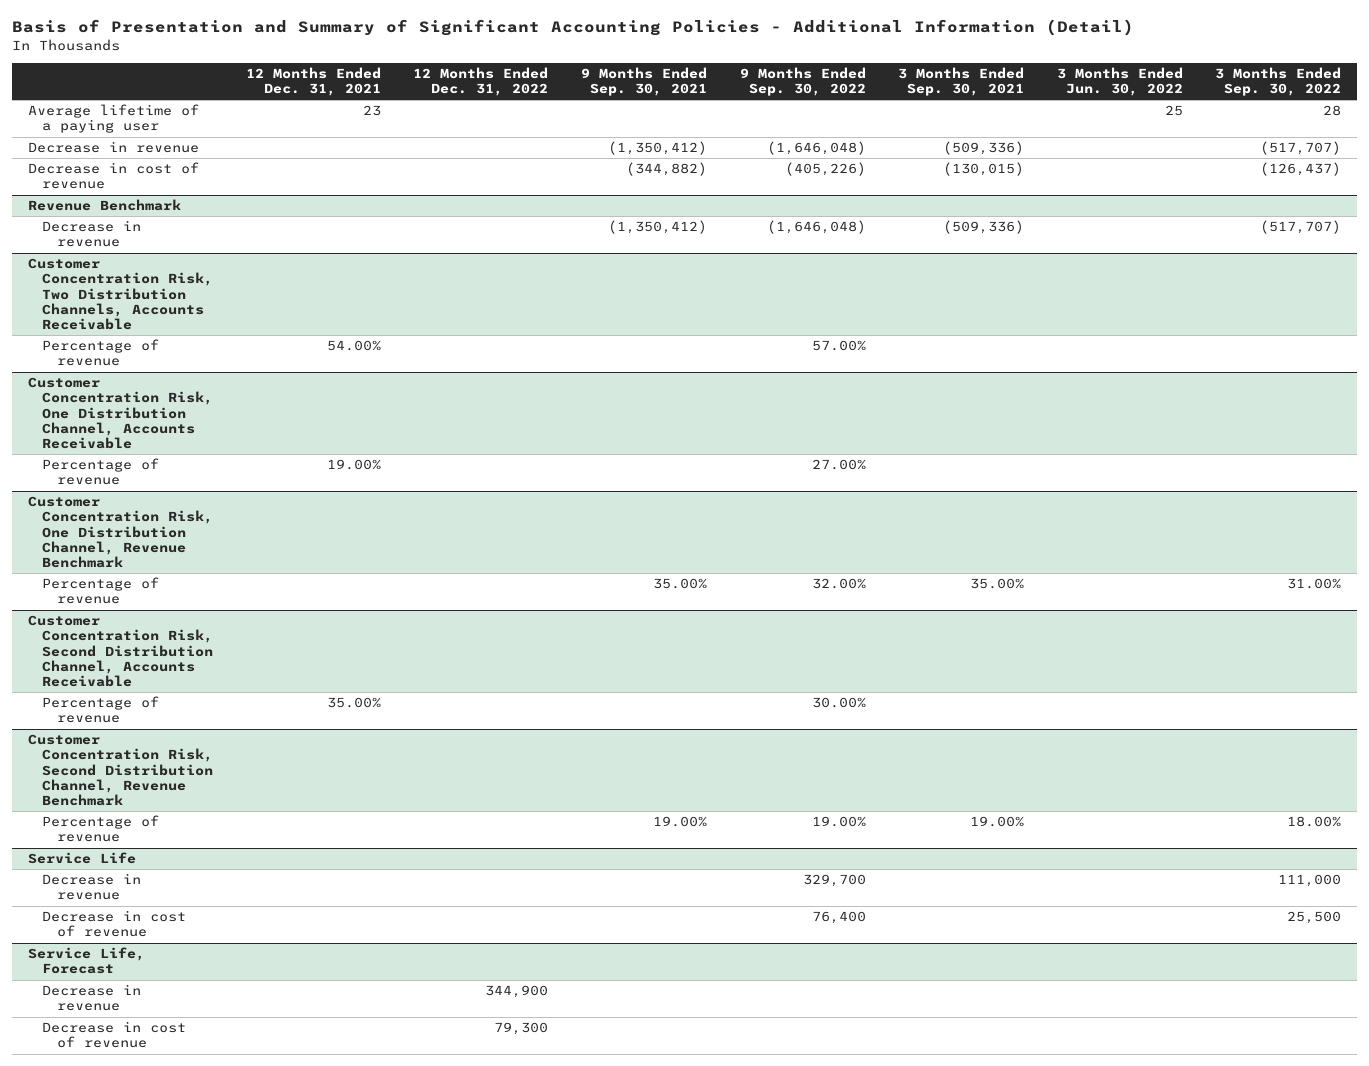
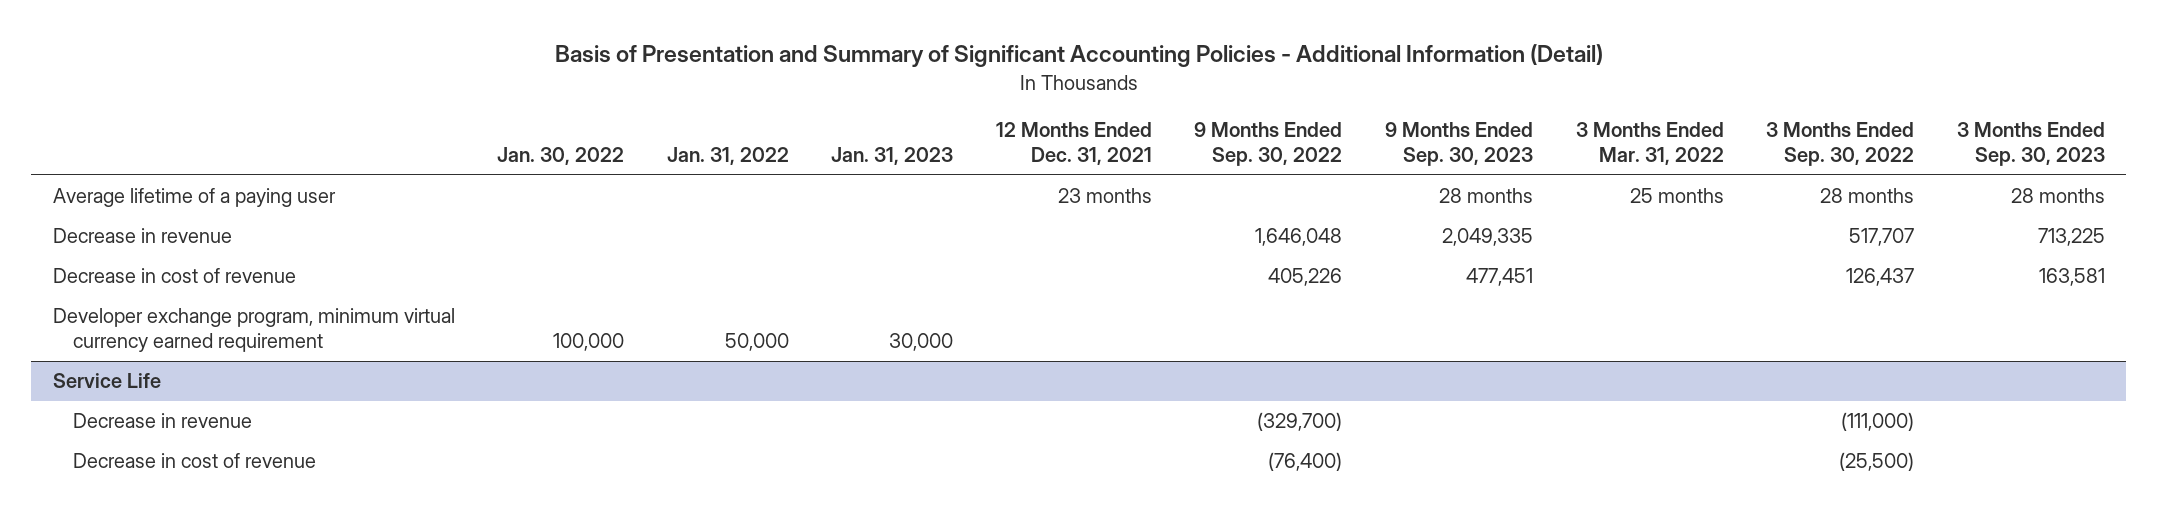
[413,67,549,97] 12 Months Ended Dec. 31, 2022 -> none
[580,67,707,97] 9 Months Ended Sep. 30, 2021 -> none
[898,67,1025,97] 3 Months Ended Sep. 30, 2021 -> none
[1056,67,1183,97] 3 Months Ended Jun. 30, 2022 -> none
none -> [497,146,625,165] Jan. 30, 2022
none -> [666,146,789,165] Jan. 31, 2022
none -> [831,146,954,165] Jan. 31, 2023
none -> [1384,121,1533,166] 9 Months Ended Sep. 30, 2023
none -> [1575,121,1724,165] 3 Months Ended Mar. 31, 2022
none -> [1956,121,2105,166] 3 Months Ended Sep. 30, 2023
[28,199,182,212] Revenue Benchmark -> none
[42,220,142,248] Decrease in revenue -> none
[28,258,214,331] Customer Concentration Risk, Two Distribution Channels, Accounts Receivable -> none
[42,339,160,367] Percentage of revenue -> none
[28,377,214,450] Customer Concentration Risk, One Distribution Channel, Accounts Receivable -> none
[42,458,160,486] Percentage of revenue -> none
[28,496,214,569] Customer Concentration Risk, One Distribution Channel, Revenue Benchmark -> none
[42,577,160,605] Percentage of revenue -> none
[28,615,214,688] Customer Concentration Risk, Second Distribution Channel, Accounts Receivable -> none
[42,696,160,724] Percentage of revenue -> none
[28,734,214,807] Customer Concentration Risk, Second Distribution Channel, Revenue Benchmark -> none
[42,815,160,843] Percentage of revenue -> none
[362,105,381,117] 23 -> [1057,188,1152,204] 23 months
[1323,105,1342,117] 28 -> [1820,188,1915,204] 28 months
[766,141,866,156] (1,646,048) -> [1255,228,1343,247] 1,646,048
[1260,141,1342,156] (517,707) -> [1849,228,1915,247] 517,707
[784,162,866,177] (405,226) -> [1268,268,1343,287] 405,226
[1260,162,1342,177] (126,437) -> [1846,268,1915,287] 126,437
none -> [52,308,455,353] Developer exchange program, minimum virtual currency earned requirement
[28,947,146,975] Service Life, Forecast -> none
[42,984,142,1012] Decrease in revenue -> none
[42,1021,187,1049] Decrease in cost of revenue -> none
[802,874,866,888] 329,700 -> [1257,412,1343,432] (329,700)
[1278,874,1342,888] 111,000 -> [1841,412,1915,432] (111,000)
[811,911,866,925] 76,400 -> [1268,452,1343,472] (76,400)
[1287,911,1342,925] 25,500 -> [1839,452,1915,472] (25,500)

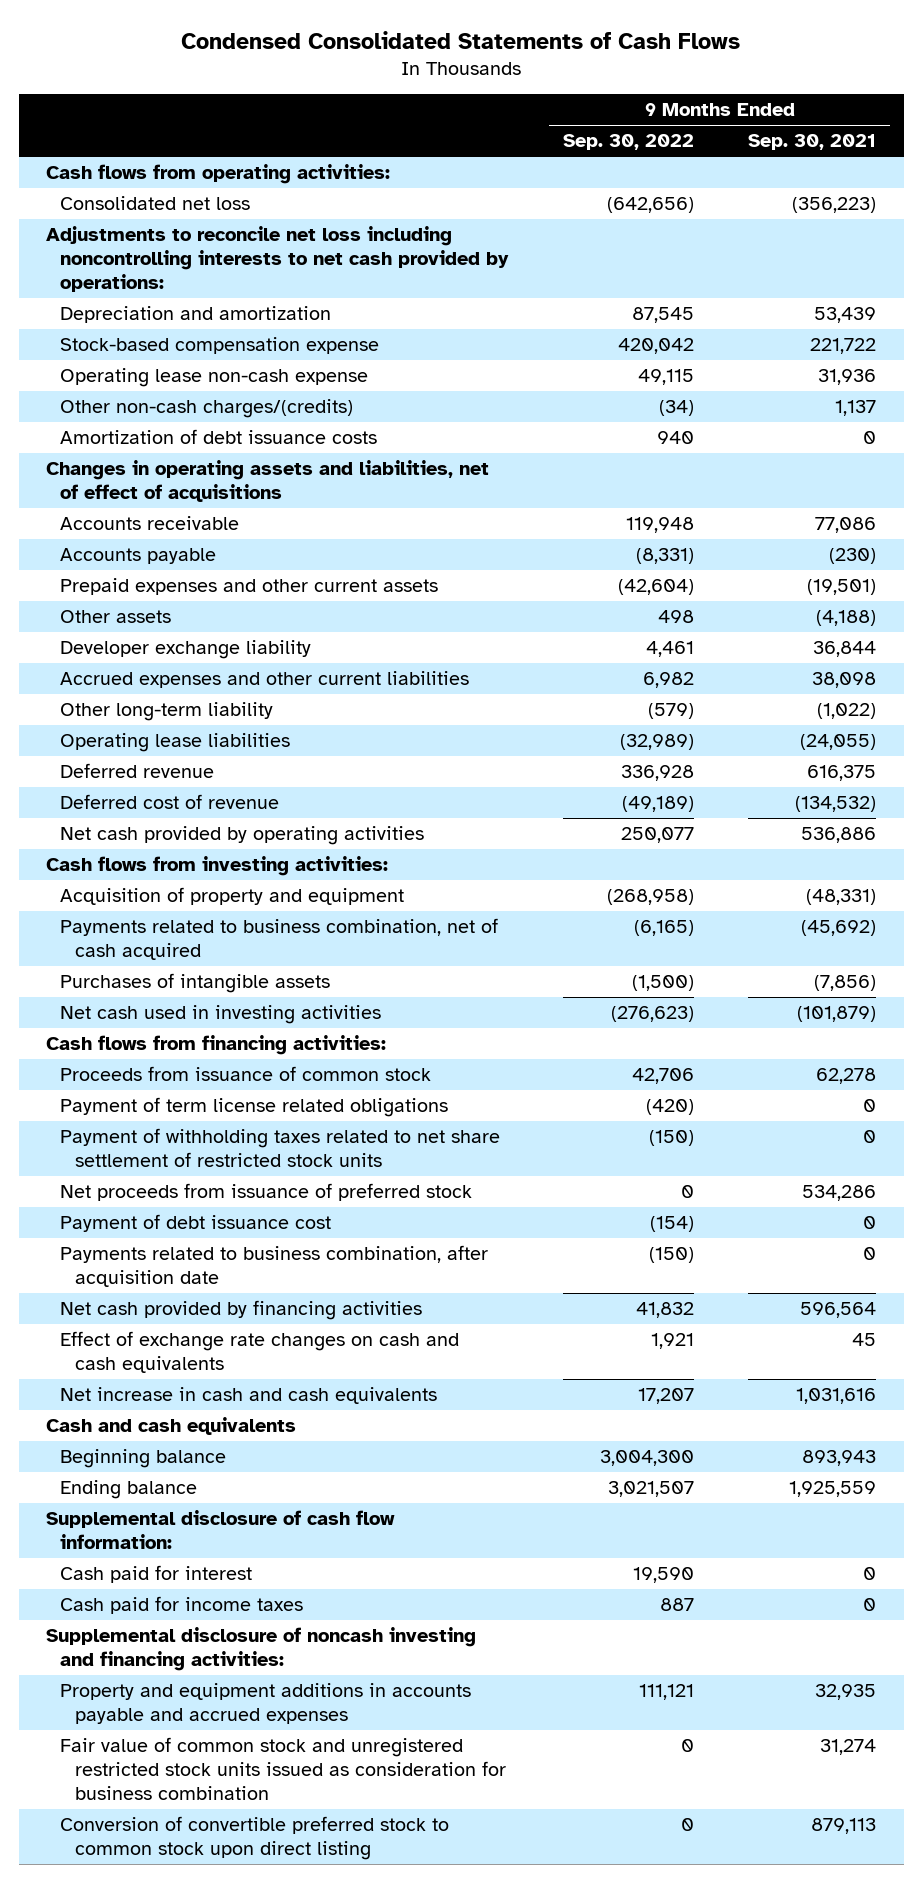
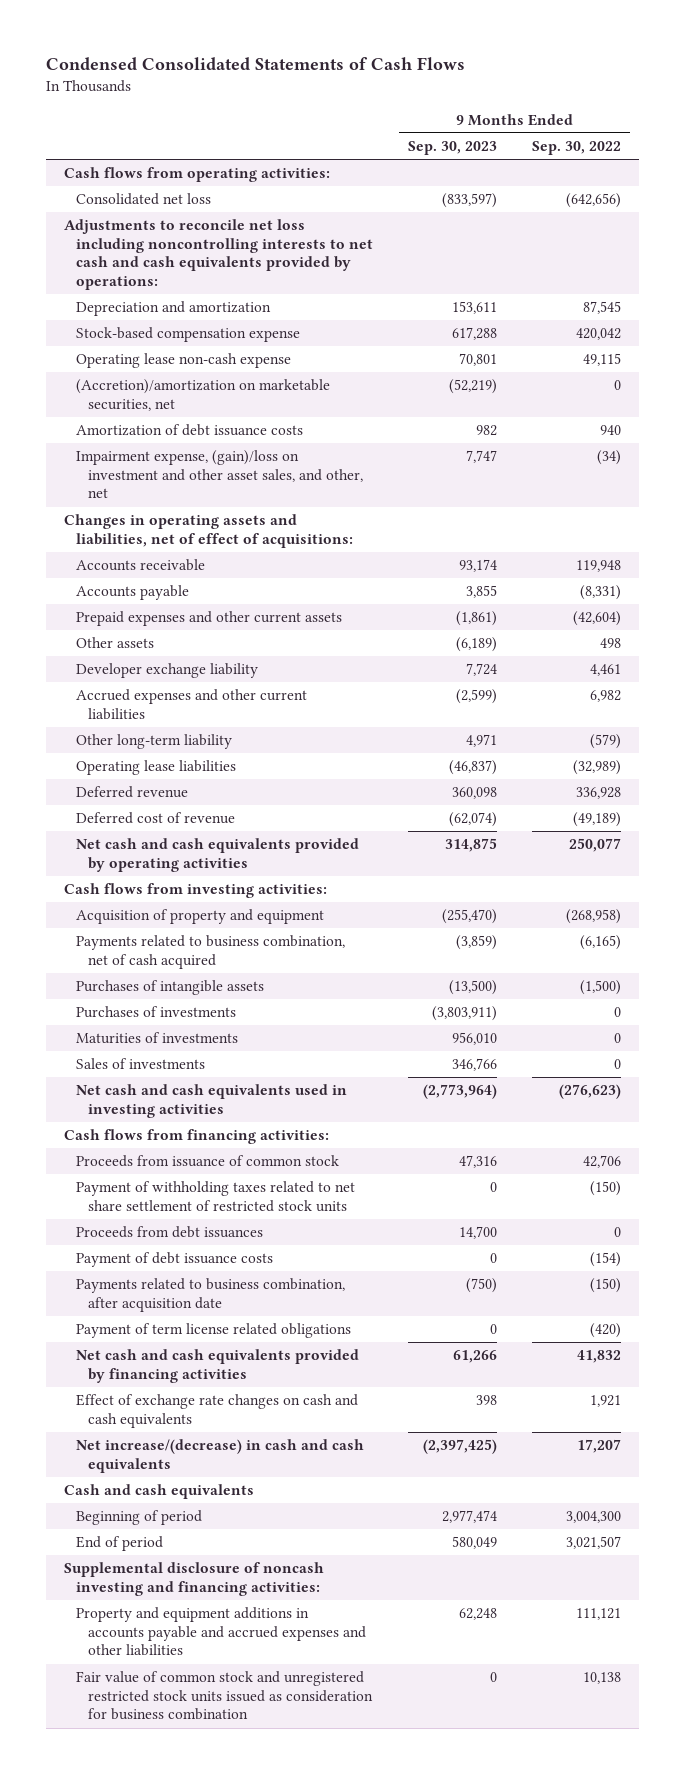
[748,134,877,151] Sep. 30, 2021 -> none
none -> [407,141,497,156] Sep. 30, 2023
[45,226,510,293] Adjustments to reconcile net loss including noncontrolling interests to net cash provided by operations: -> [63,219,373,291] Adjustments to reconcile net loss including noncontrolling interests to net cash and cash equivalents provided by operations:
[60,399,354,419] Other non-cash charges/(credits) -> none
none -> [75,379,330,411] (Accretion)/amortization on marketable securities, net
none -> [75,450,363,499] Impairment expense, (gain)/loss on investment and other asset sales, and other, net
[45,460,489,503] Changes in operating assets and liabilities, net of effect of acquisitions -> [63,514,353,548] Changes in operating assets and liabilities, net of effect of acquisitions:
[60,826,425,846] Net cash provided by operating activities -> [75,838,359,872] Net cash and cash equivalents provided by operating activities
none -> [75,1006,236,1019] Purchases of investments
none -> [75,1032,238,1045] Maturities of investments
none -> [75,1058,205,1070] Sales of investments
[60,1005,382,1025] Net cash used in investing activities -> [75,1084,347,1118] Net cash and cash equivalents used in investing activities
[60,1183,473,1202] Net proceeds from issuance of preferred stock -> none
none -> [75,1226,263,1239] Proceeds from debt issuances
[60,1214,332,1233] Payment of debt issuance cost -> [75,1252,273,1268] Payment of debt issuance costs
[60,1097,449,1118] Payment of term license related obligations -> [75,1323,351,1339] Payment of term license related obligations
[60,1300,423,1321] Net cash provided by financing activities -> [75,1349,359,1383] Net cash and cash equivalents provided by financing activities
[60,1387,438,1405] Net increase in cash and cash equivalents -> [75,1439,364,1473] Net increase/(decrease) in cash and cash equivalents
[45,1510,395,1550] Supplemental disclosure of cash flow information: -> none
[60,1565,253,1584] Cash paid for interest -> none
[60,1596,304,1615] Cash paid for income taxes -> none
[60,1449,227,1469] Beginning balance -> [75,1510,202,1526] Beginning of period
[60,1480,198,1500] Ending balance -> [75,1536,163,1552] End of period
[60,1816,450,1861] Conversion of convertible preferred stock to common stock upon direct listing -> none
[60,1683,472,1725] Property and equipment additions in accounts payable and accrued expenses -> [75,1607,366,1657] Property and equipment additions in accounts payable and accrued expenses and other liabilities
[680,1739,694,1753] 0 -> [583,1672,622,1685] 10,138

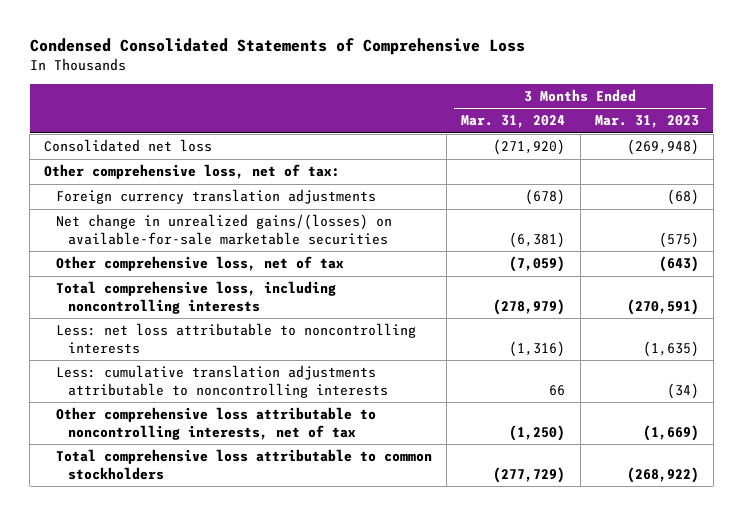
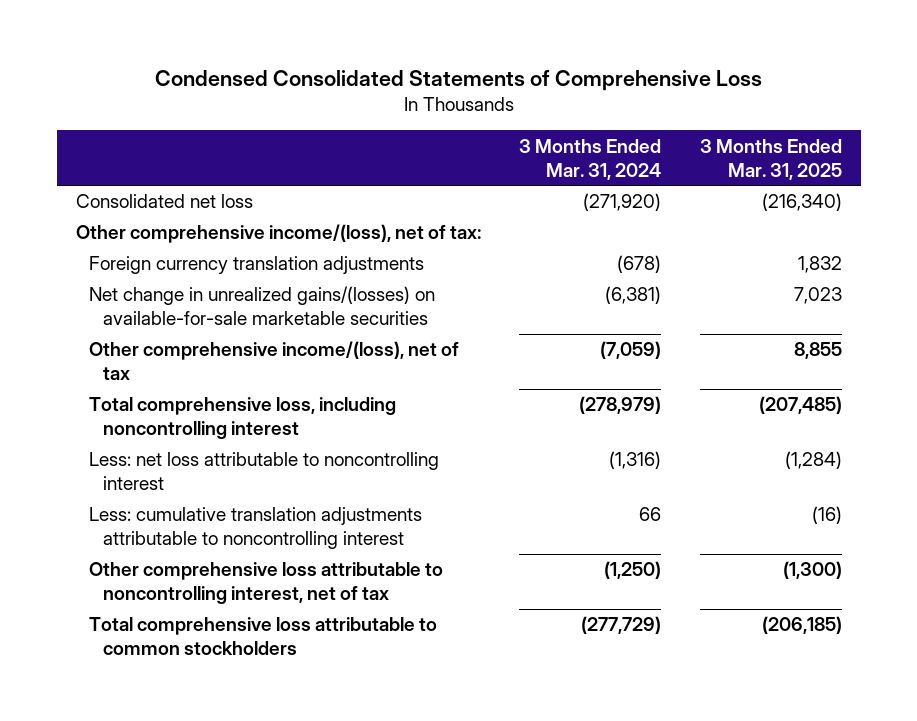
[594,115,699,129] Mar. 31, 2023 -> none
none -> [699,138,842,180] 3 Months Ended Mar. 31, 2025
[44,164,341,180] Other comprehensive loss, net of tax: -> [75,224,481,244] Other comprehensive income/(loss), net of tax:
[56,256,345,272] Other comprehensive loss, net of tax -> [89,341,460,381] Other comprehensive income/(loss), net of tax
[56,281,337,314] Total comprehensive loss, including noncontrolling interests -> [89,397,397,440] Total comprehensive loss, including noncontrolling interest
[56,323,417,354] Less: net loss attributable to noncontrolling interests -> [89,452,440,491] Less: net loss attributable to noncontrolling interest
[56,365,389,398] Less: cumulative translation adjustments attributable to noncontrolling interests -> [89,507,423,550] Less: cumulative translation adjustments attributable to noncontrolling interest
[56,407,377,440] Other comprehensive loss attributable to noncontrolling interests, net of tax -> [89,562,444,605] Other comprehensive loss attributable to noncontrolling interest, net of tax

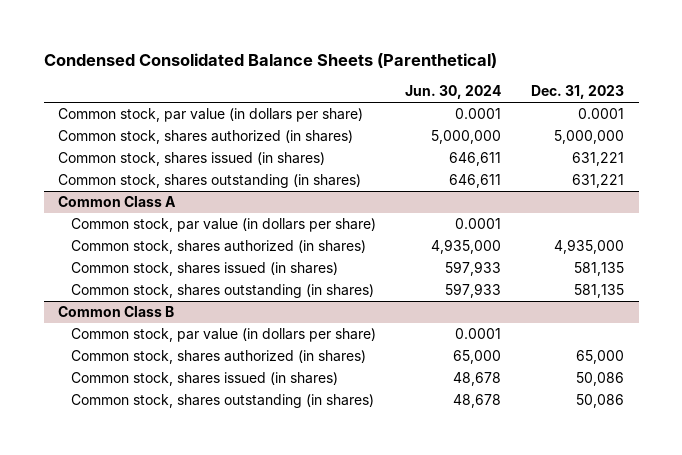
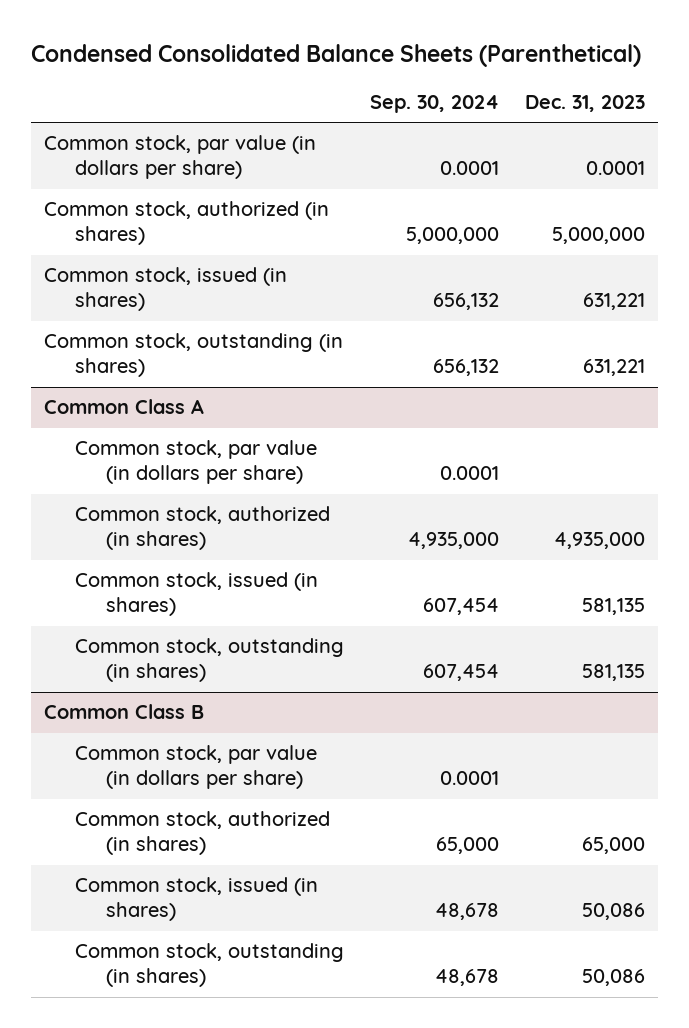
[405,85,502,100] Jun. 30, 2024 -> none
none -> [369,94,499,113] Sep. 30, 2024
[58,130,354,145] Common stock, shares authorized (in shares) -> [44,201,330,246] Common stock, authorized (in shares)
[58,152,326,167] Common stock, shares issued (in shares) -> [44,267,288,312] Common stock, issued (in shares)
[58,174,362,189] Common stock, shares outstanding (in shares) -> [44,333,344,378] Common stock, outstanding (in shares)
[70,240,366,255] Common stock, shares authorized (in shares) -> [74,506,330,551] Common stock, authorized (in shares)
[70,262,338,277] Common stock, shares issued (in shares) -> [74,572,318,617] Common stock, issued (in shares)
[70,284,374,299] Common stock, shares outstanding (in shares) -> [74,638,344,683] Common stock, outstanding (in shares)
[70,350,366,365] Common stock, shares authorized (in shares) -> [74,811,330,856] Common stock, authorized (in shares)
[70,372,338,387] Common stock, shares issued (in shares) -> [74,877,318,922] Common stock, issued (in shares)
[70,394,374,409] Common stock, shares outstanding (in shares) -> [74,943,344,988] Common stock, outstanding (in shares)

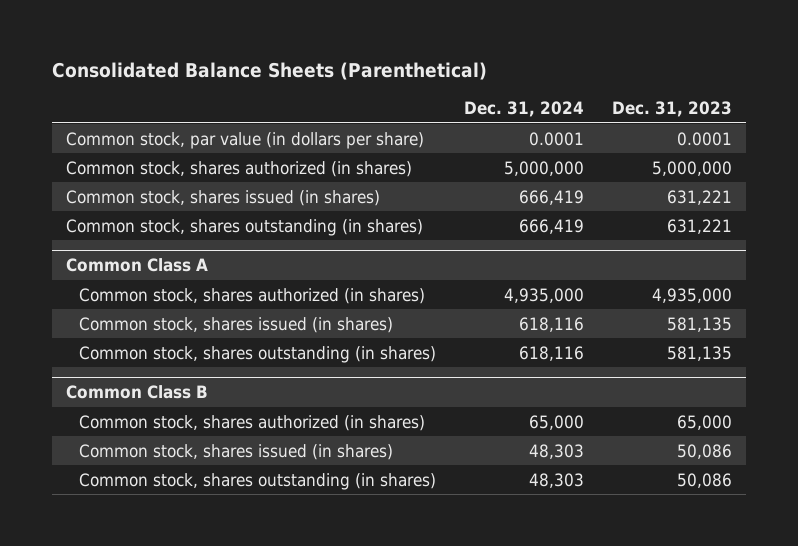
[31,43,642,67] Condensed Consolidated Balance Sheets (Parenthetical) -> [51,62,487,81] Consolidated Balance Sheets (Parenthetical)
[369,94,499,113] Sep. 30, 2024 -> none
none -> [464,101,585,118] Dec. 31, 2024
[44,201,330,246] Common stock, authorized (in shares) -> [65,160,412,177] Common stock, shares authorized (in shares)
[44,267,288,312] Common stock, issued (in shares) -> [65,189,380,206] Common stock, shares issued (in shares)
[44,333,344,378] Common stock, outstanding (in shares) -> [65,218,423,236] Common stock, shares outstanding (in shares)
[74,440,317,485] Common stock, par value (in dollars per share) -> none
[74,506,330,551] Common stock, authorized (in shares) -> [78,287,425,304] Common stock, shares authorized (in shares)
[74,572,318,617] Common stock, issued (in shares) -> [78,316,393,333] Common stock, shares issued (in shares)
[74,638,344,683] Common stock, outstanding (in shares) -> [78,345,436,363] Common stock, shares outstanding (in shares)
[74,745,317,790] Common stock, par value (in dollars per share) -> none
[74,811,330,856] Common stock, authorized (in shares) -> [78,414,425,431] Common stock, shares authorized (in shares)
[74,877,318,922] Common stock, issued (in shares) -> [78,443,393,460] Common stock, shares issued (in shares)
[74,943,344,988] Common stock, outstanding (in shares) -> [78,472,436,490] Common stock, shares outstanding (in shares)

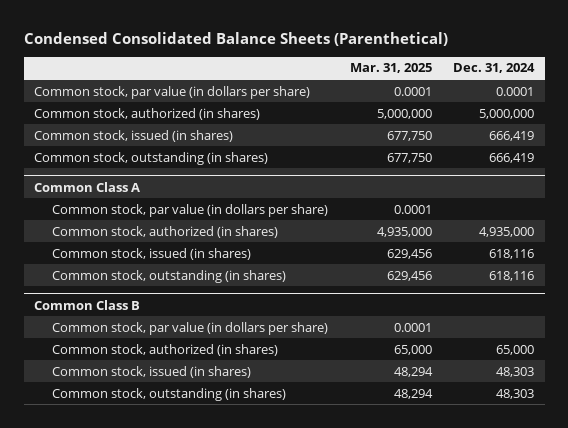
[51,62,487,81] Consolidated Balance Sheets (Parenthetical) -> [23,31,448,46] Condensed Consolidated Balance Sheets (Parenthetical)
[612,101,733,118] Dec. 31, 2023 -> none
none -> [349,63,432,74] Mar. 31, 2025
[65,160,412,177] Common stock, shares authorized (in shares) -> [34,107,261,120] Common stock, authorized (in shares)
[65,189,380,206] Common stock, shares issued (in shares) -> [34,129,234,142] Common stock, issued (in shares)
[65,218,423,236] Common stock, shares outstanding (in shares) -> [34,151,269,165] Common stock, outstanding (in shares)
none -> [52,203,329,217] Common stock, par value (in dollars per share)
[78,287,425,304] Common stock, shares authorized (in shares) -> [52,225,279,238] Common stock, authorized (in shares)
[78,316,393,333] Common stock, shares issued (in shares) -> [52,247,252,260] Common stock, issued (in shares)
[78,345,436,363] Common stock, shares outstanding (in shares) -> [52,269,287,283] Common stock, outstanding (in shares)
none -> [52,321,329,335] Common stock, par value (in dollars per share)
[78,414,425,431] Common stock, shares authorized (in shares) -> [52,343,279,356] Common stock, authorized (in shares)
[78,443,393,460] Common stock, shares issued (in shares) -> [52,365,252,378] Common stock, issued (in shares)
[78,472,436,490] Common stock, shares outstanding (in shares) -> [52,387,287,401] Common stock, outstanding (in shares)

